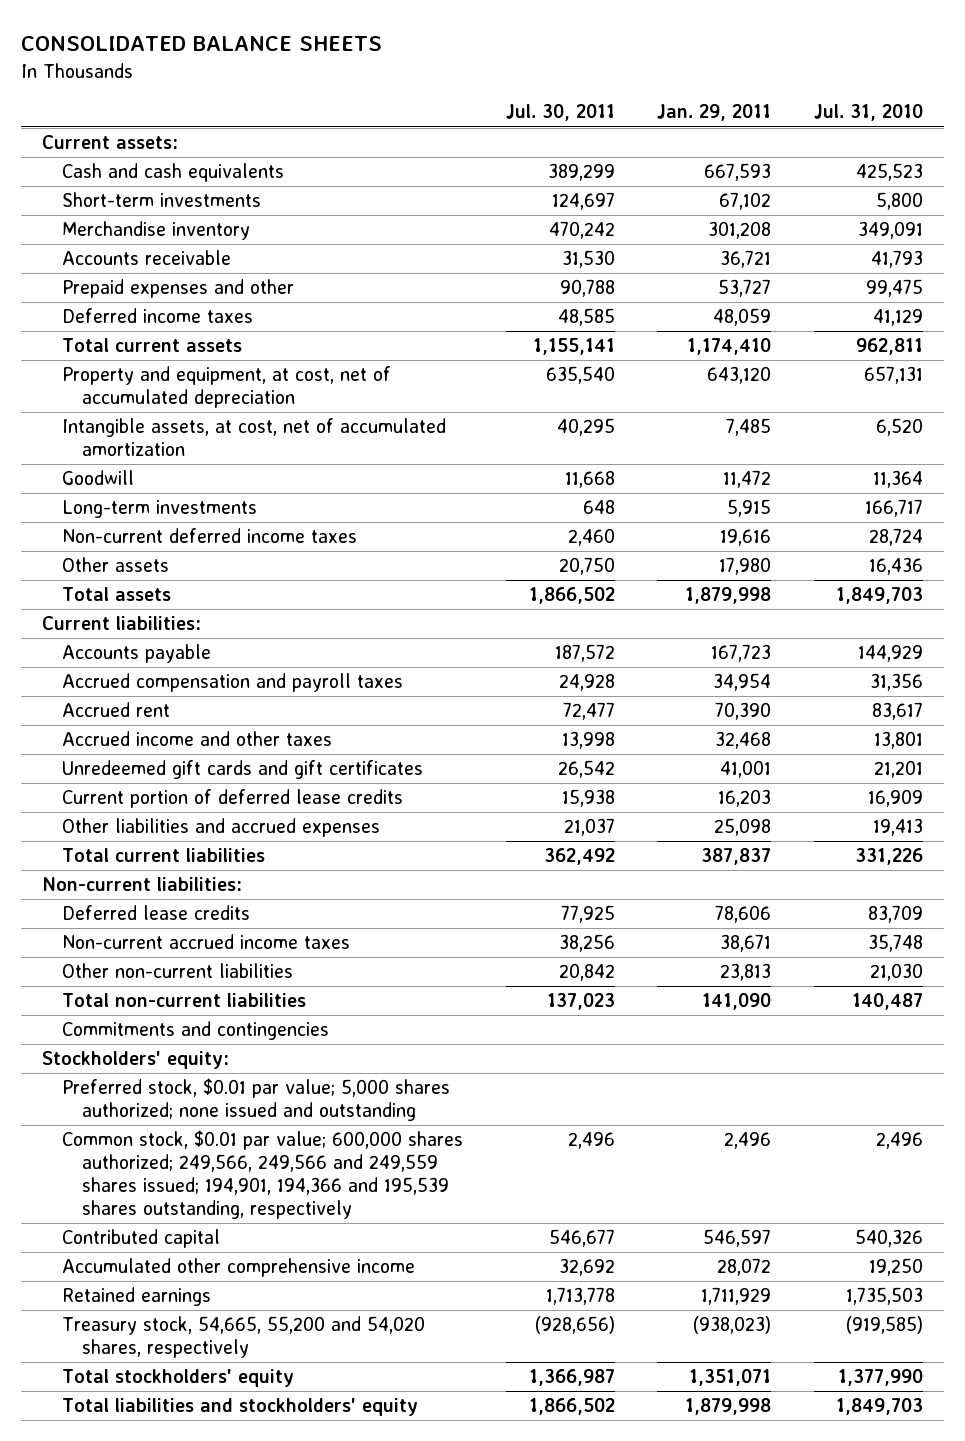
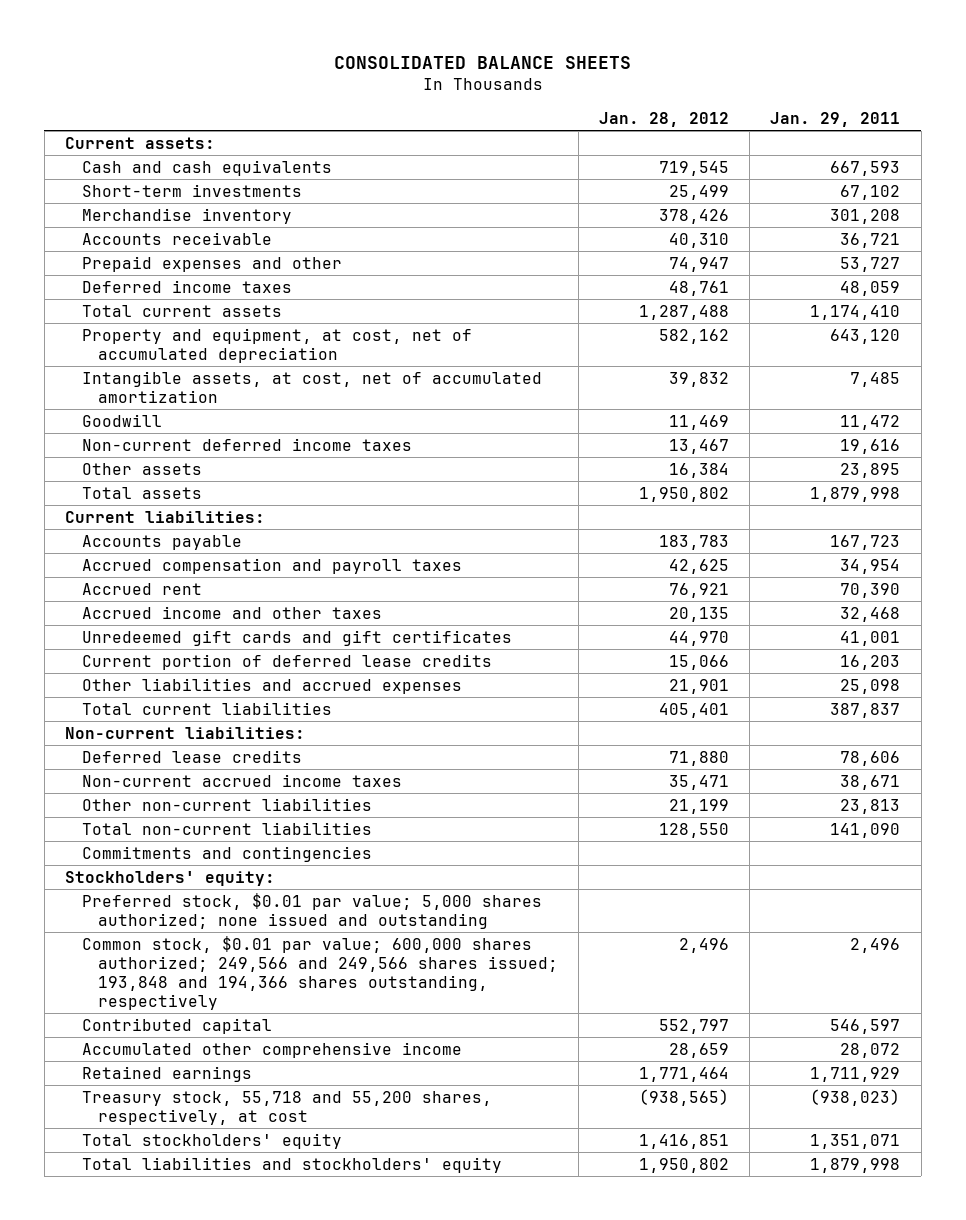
[505,104,615,122] Jul. 30, 2011 -> none
[813,104,923,122] Jul. 31, 2010 -> none
none -> [599,111,730,127] Jan. 28, 2012
[62,500,258,519] Long-term investments -> none
[719,557,772,576] 17,980 -> [840,462,901,478] 23,895
[62,1130,464,1220] Common stock, $0.01 par value; 600,000 shares authorized; 249,566, 249,566 and 249,559 shares issued; 194,901, 194,366 and 195,539 shares outstanding, respectively -> [81,935,558,1010] Common stock, $0.01 par value; 600,000 shares authorized; 249,566 and 249,566 shares issued; 193,848 and 194,366 shares outstanding, respectively
[62,1316,426,1359] Treasury stock, 54,665, 55,200 and 54,020 shares, respectively -> [81,1090,492,1125] Treasury stock, 55,718 and 55,200 shares, respectively, at cost

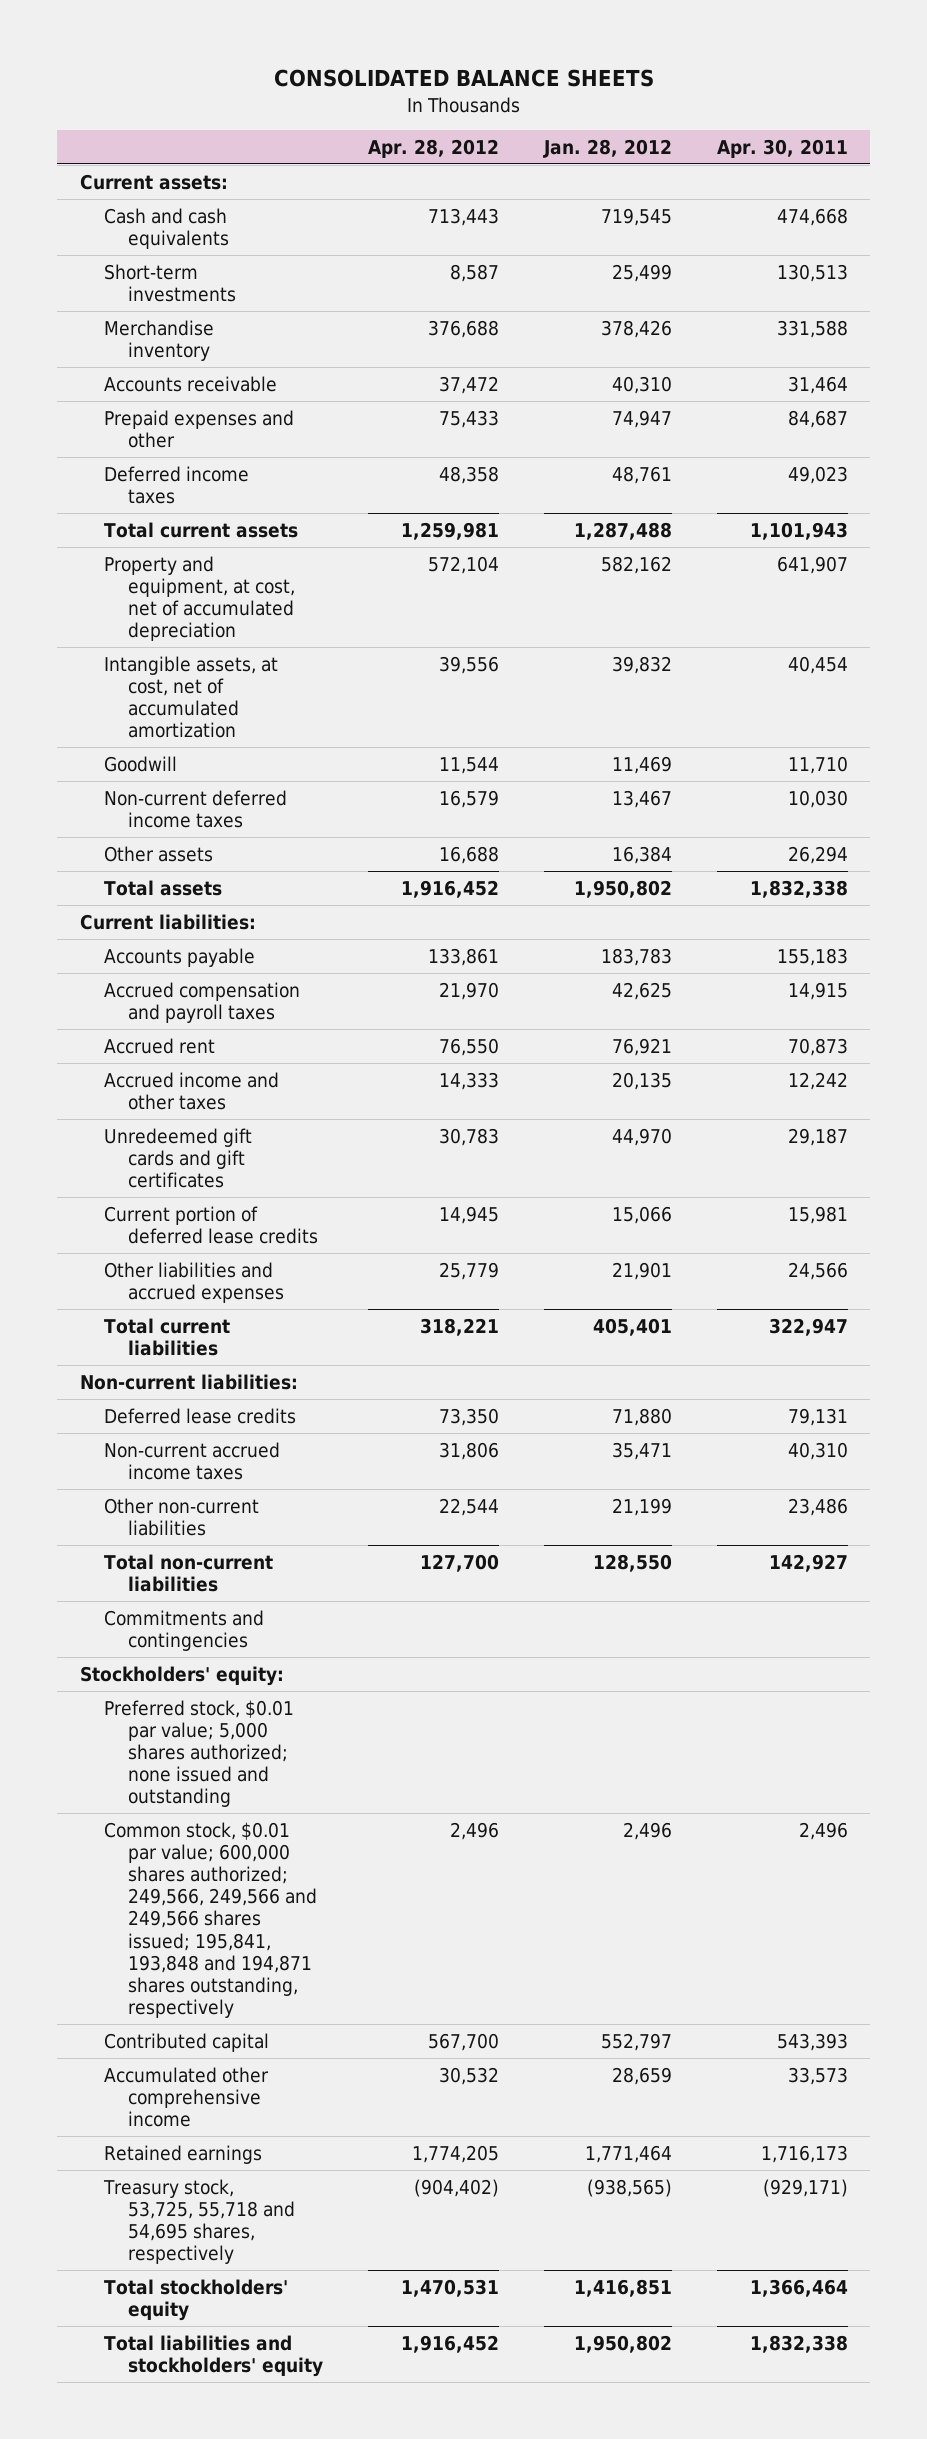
[770,111,901,127] Jan. 29, 2011 -> none
none -> [367,138,499,158] Apr. 28, 2012
none -> [716,138,848,158] Apr. 30, 2011
[81,935,558,1010] Common stock, $0.01 par value; 600,000 shares authorized; 249,566 and 249,566 shares issued; 193,848 and 194,366 shares outstanding, respectively -> [103,1821,317,2019] Common stock, $0.01 par value; 600,000 shares authorized; 249,566, 249,566 and 249,566 shares issued; 195,841, 193,848 and 194,871 shares outstanding, respectively
[81,1090,492,1125] Treasury stock, 55,718 and 55,200 shares, respectively, at cost -> [102,2178,295,2265] Treasury stock, 53,725, 55,718 and 54,695 shares, respectively

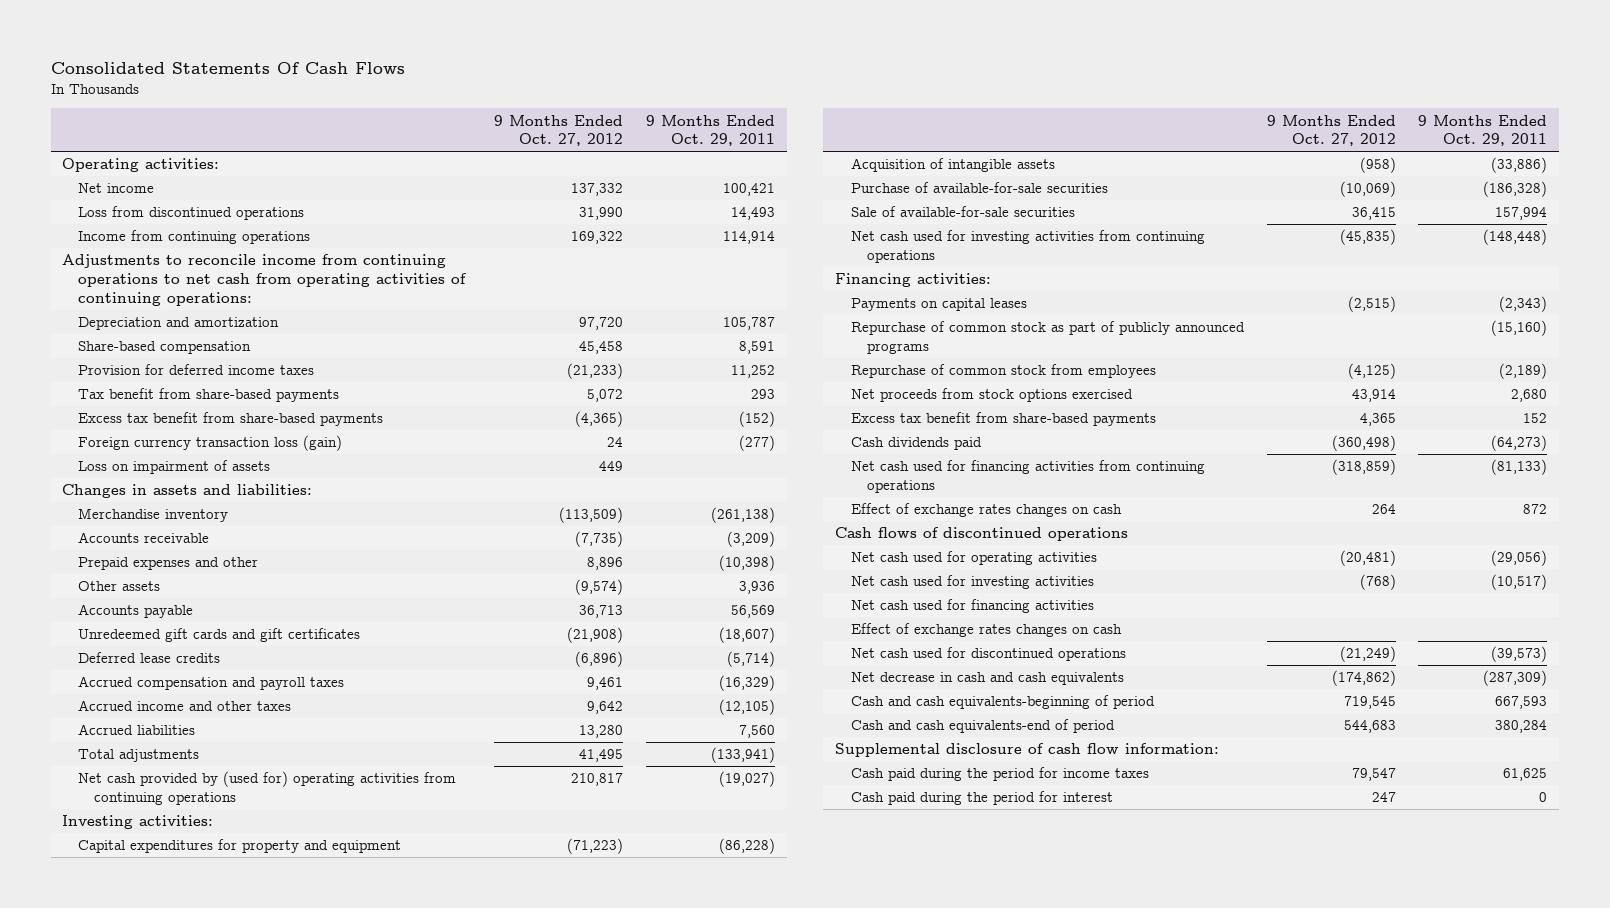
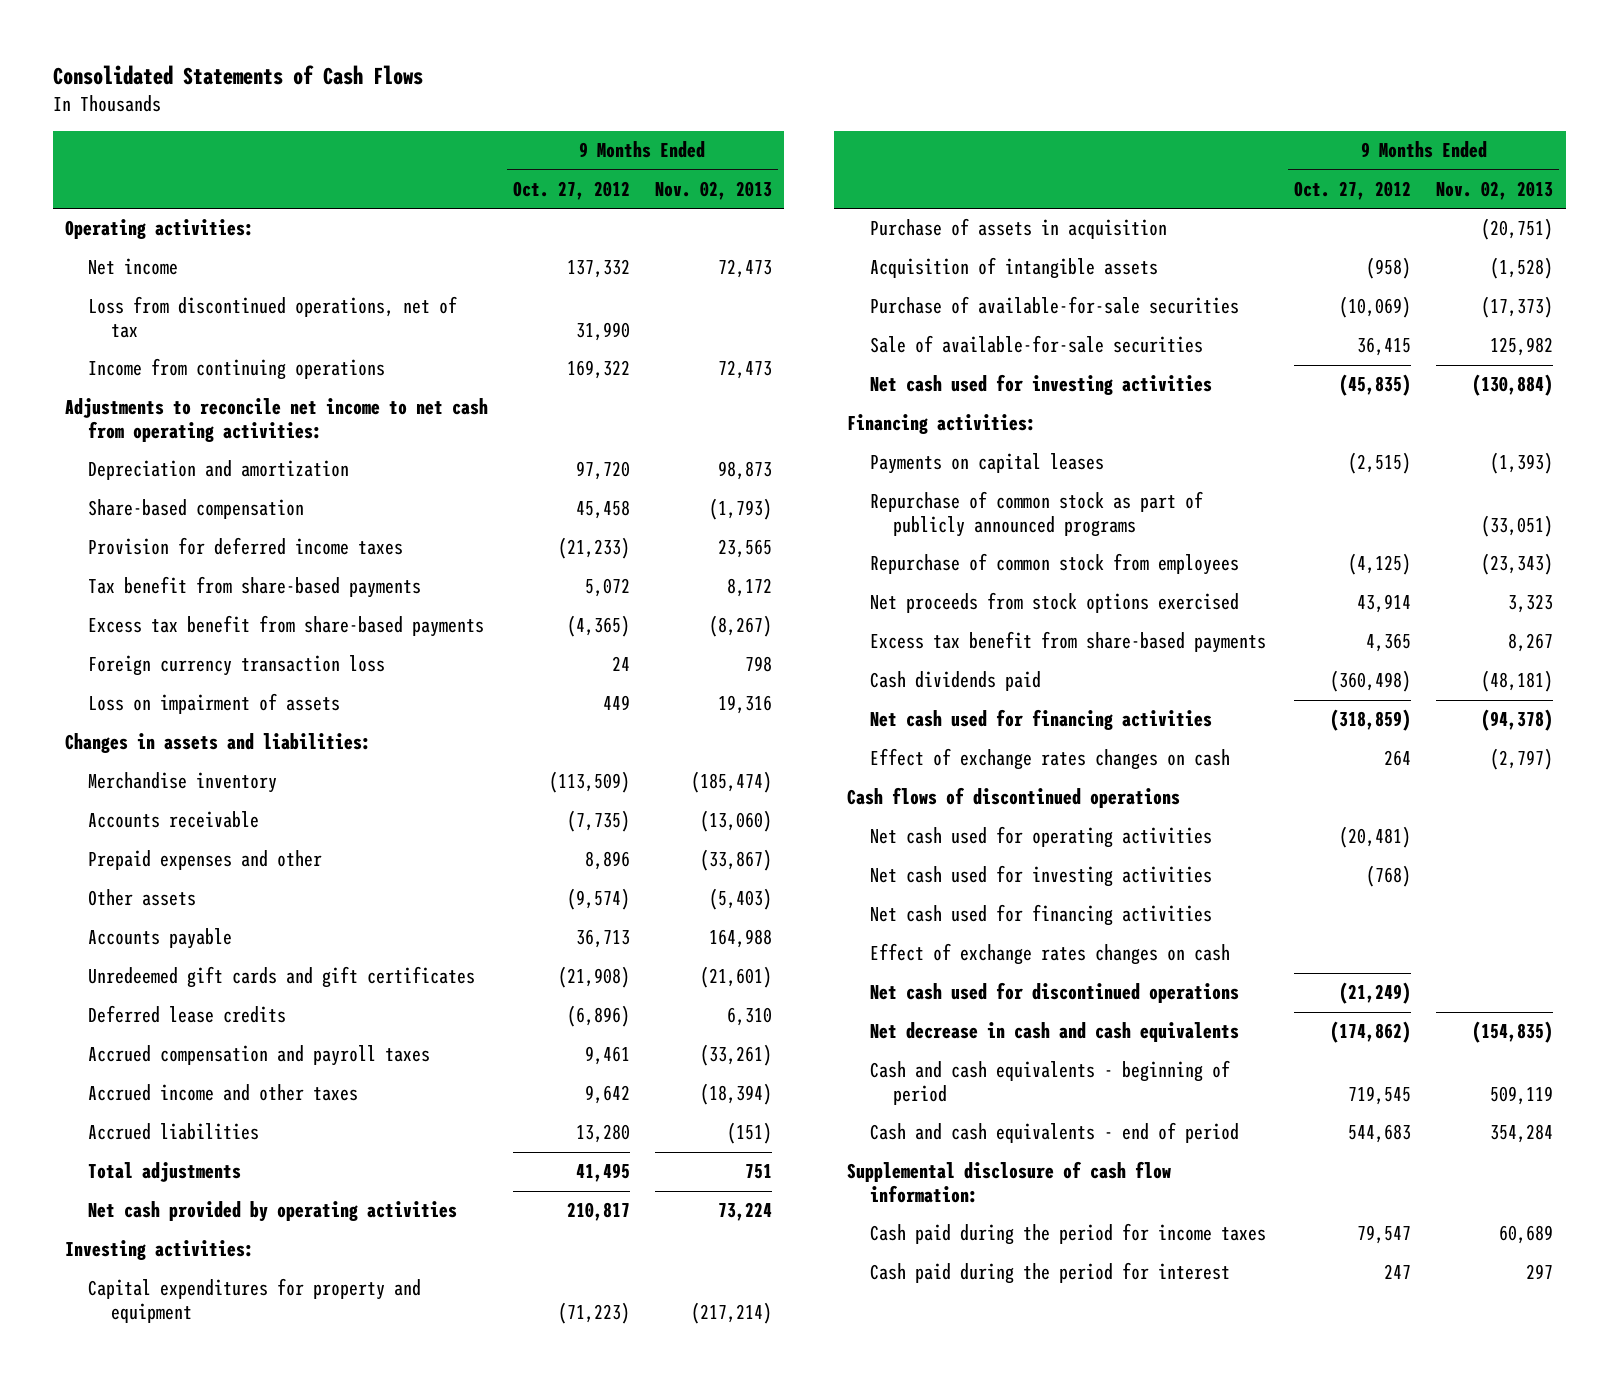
[50,61,405,74] Consolidated Statements Of Cash Flows -> [52,65,423,86] Consolidated Statements of Cash Flows
[646,114,776,147] 9 Months Ended Oct. 29, 2011 -> none
none -> [654,181,772,201] Nov. 02, 2013
[78,206,305,221] Loss from discontinued operations -> [88,296,458,338] Loss from discontinued operations, net of tax
[62,254,468,306] Adjustments to reconcile income from continuing operations to net cash from operating activities of continuing operations: -> [65,398,489,442] Adjustments to reconcile net income to net cash from operating activities:
[78,435,343,452] Foreign currency transaction loss (gain) -> [88,655,386,677] Foreign currency transaction loss
[78,771,457,805] Net cash provided by (used for) operating activities from continuing operations -> [88,1201,458,1223] Net cash provided by operating activities
none -> [869,218,1167,240] Purchase of assets in acquisition
[850,230,1205,263] Net cash used for investing activities from continuing operations -> [869,374,1212,396] Net cash used for investing activities
[850,460,1205,493] Net cash used for financing activities from continuing operations -> [869,709,1212,731] Net cash used for financing activities
[850,695,1155,710] Cash and cash equivalents-beginning of period -> [869,1060,1230,1105] Cash and cash equivalents - beginning of period
[850,719,1115,734] Cash and cash equivalents-end of period -> [869,1122,1239,1144] Cash and cash equivalents - end of period

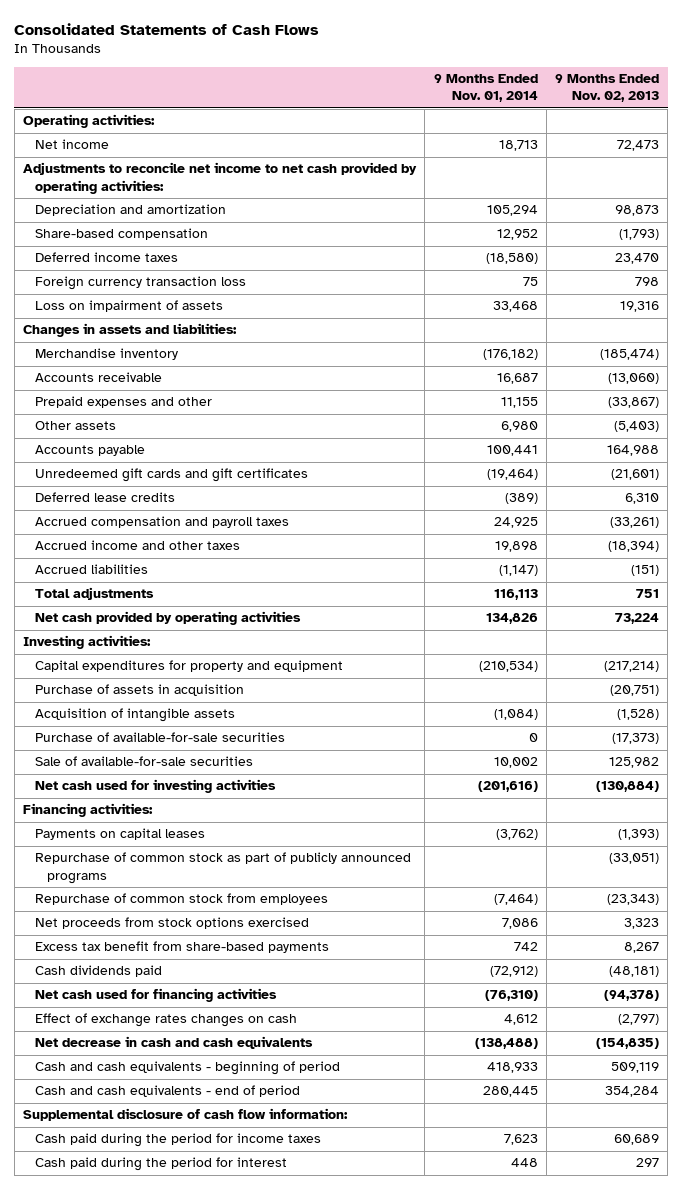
[513,181,631,201] Oct. 27, 2012 -> none
none -> [433,74,538,103] 9 Months Ended Nov. 01, 2014
[88,296,458,338] Loss from discontinued operations, net of tax -> none
[88,358,386,381] Income from continuing operations -> none
[65,398,489,442] Adjustments to reconcile net income to net cash from operating activities: -> [22,162,417,194] Adjustments to reconcile net income to net cash provided by operating activities:
[88,576,422,599] Tax benefit from share-based payments -> none
[88,615,485,638] Excess tax benefit from share-based payments -> none
[88,537,404,556] Provision for deferred income taxes -> [35,252,179,263] Deferred income taxes
[717,539,772,559] 23,565 -> [615,253,660,265] 23,470
[846,787,1180,809] Cash flows of discontinued operations -> none
[869,826,1212,849] Net cash used for operating activities -> none
[869,865,1212,888] Net cash used for investing activities -> none
[869,904,1212,927] Net cash used for financing activities -> none
[869,943,1230,966] Effect of exchange rates changes on cash -> none
[869,982,1239,1004] Net cash used for discontinued operations -> none

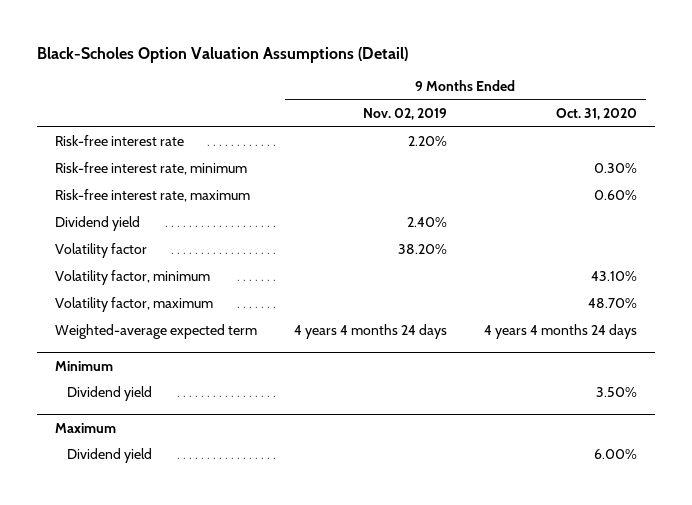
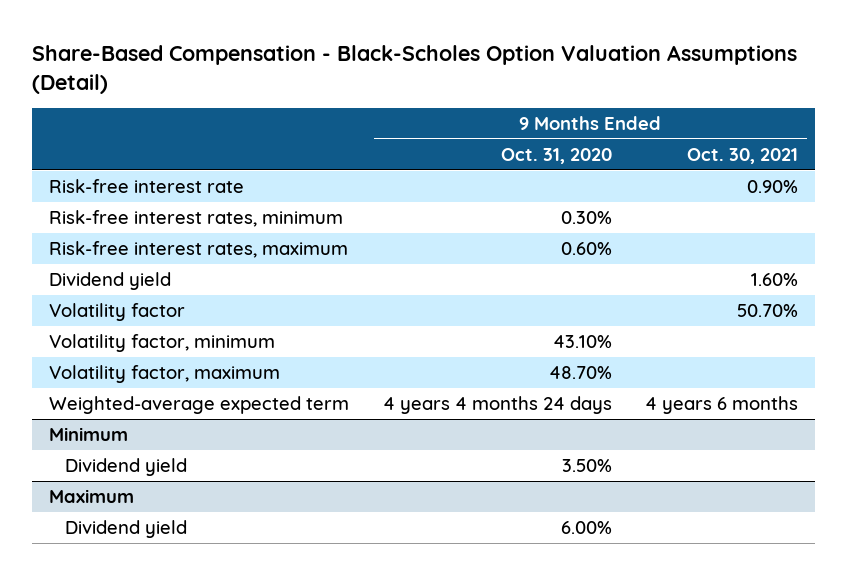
[37,46,409,63] Black-Scholes Option Valuation Assumptions (Detail) -> [32,44,798,94] Share-Based Compensation - Black-Scholes Option Valuation Assumptions (Detail)
[362,107,447,120] Nov. 02, 2019 -> none
none -> [687,147,799,164] Oct. 30, 2021
[55,162,248,176] Risk-free interest rate, minimum -> [49,209,344,227] Risk-free interest rates, minimum
[55,189,251,203] Risk-free interest rate, maximum -> [49,240,349,258] Risk-free interest rates, maximum

